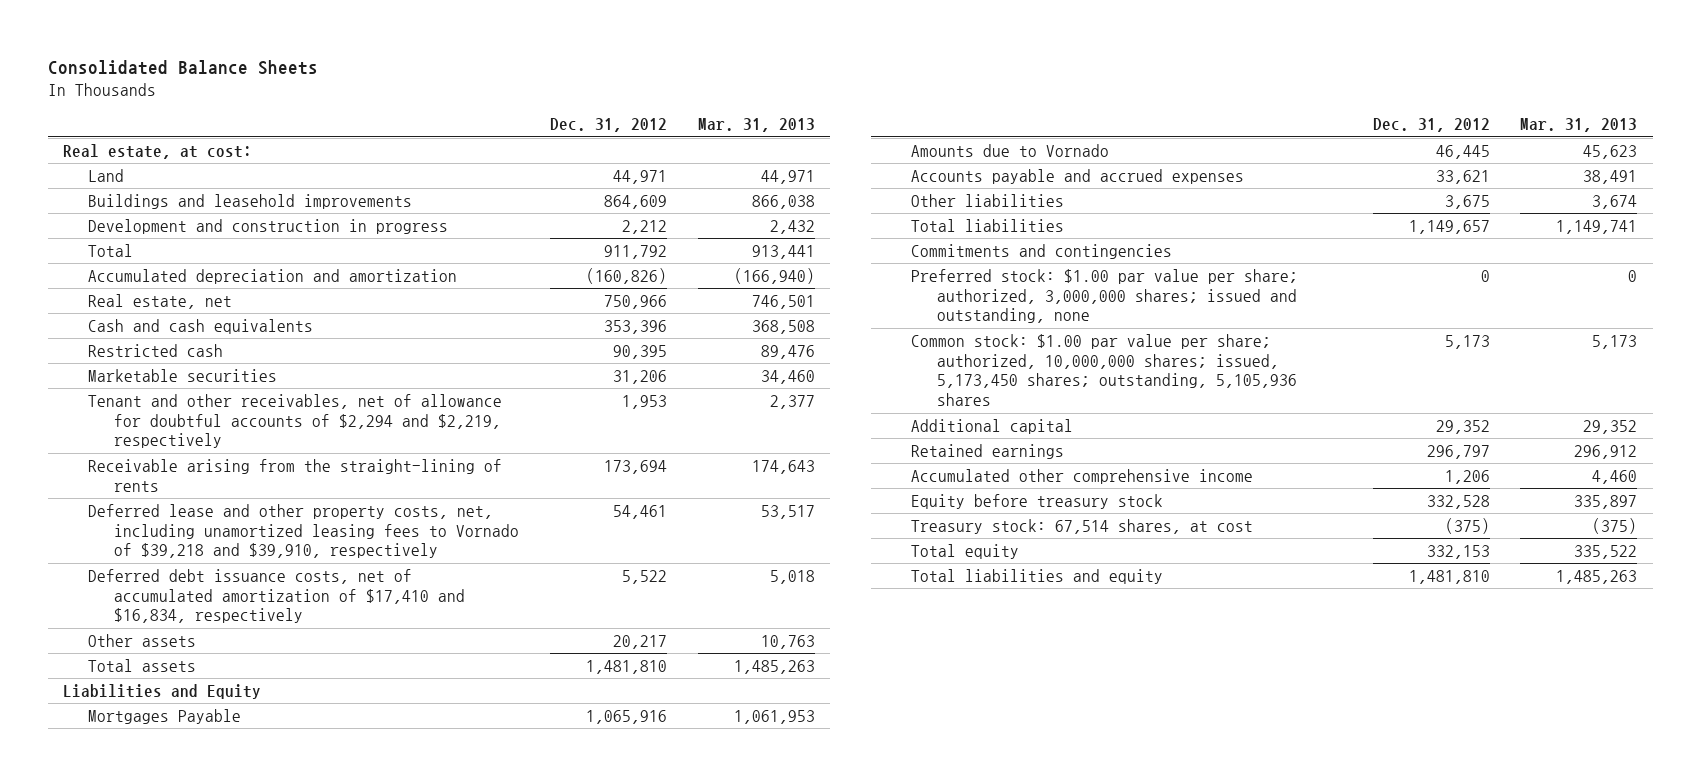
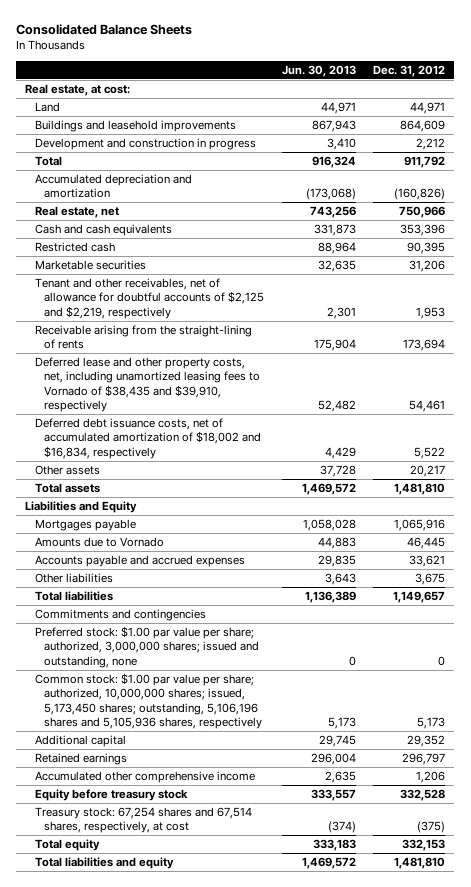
[697,118,815,133] Mar. 31, 2013 -> none
none -> [281,64,356,77] Jun. 30, 2013
[88,393,503,449] Tenant and other receivables, net of allowance for doubtful accounts of $2,294 and $2,219, respectively -> [34,277,265,319] Tenant and other receivables, net of allowance for doubtful accounts of $2,125 and $2,219, respectively
[88,503,519,559] Deferred lease and other property costs, net, including unamortized leasing fees to Vornado of $39,218 and $39,910, respectively -> [34,356,261,413] Deferred lease and other property costs, net, including unamortized leasing fees to Vornado of $38,435 and $39,910, respectively
[88,568,465,624] Deferred debt issuance costs, net of accumulated amortization of $17,410 and $16,834, respectively -> [34,417,262,459] Deferred debt issuance costs, net of accumulated amortization of $18,002 and $16,834, respectively
[88,708,242,724] Mortgages Payable -> [34,518,136,531] Mortgages payable
[911,333,1297,407] Common stock: $1.00 par value per share; authorized, 10,000,000 shares; issued, 5,173,450 shares; outstanding, 5,105,936 shares -> [34,672,263,730] Common stock: $1.00 par value per share; authorized, 10,000,000 shares; issued, 5,173,450 shares; outstanding, 5,106,196 shares and 5,105,936 shares, respectively
[911,518,1254,534] Treasury stock: 67,514 shares, at cost -> [34,806,252,834] Treasury stock: 67,254 shares and 67,514 shares, respectively, at cost

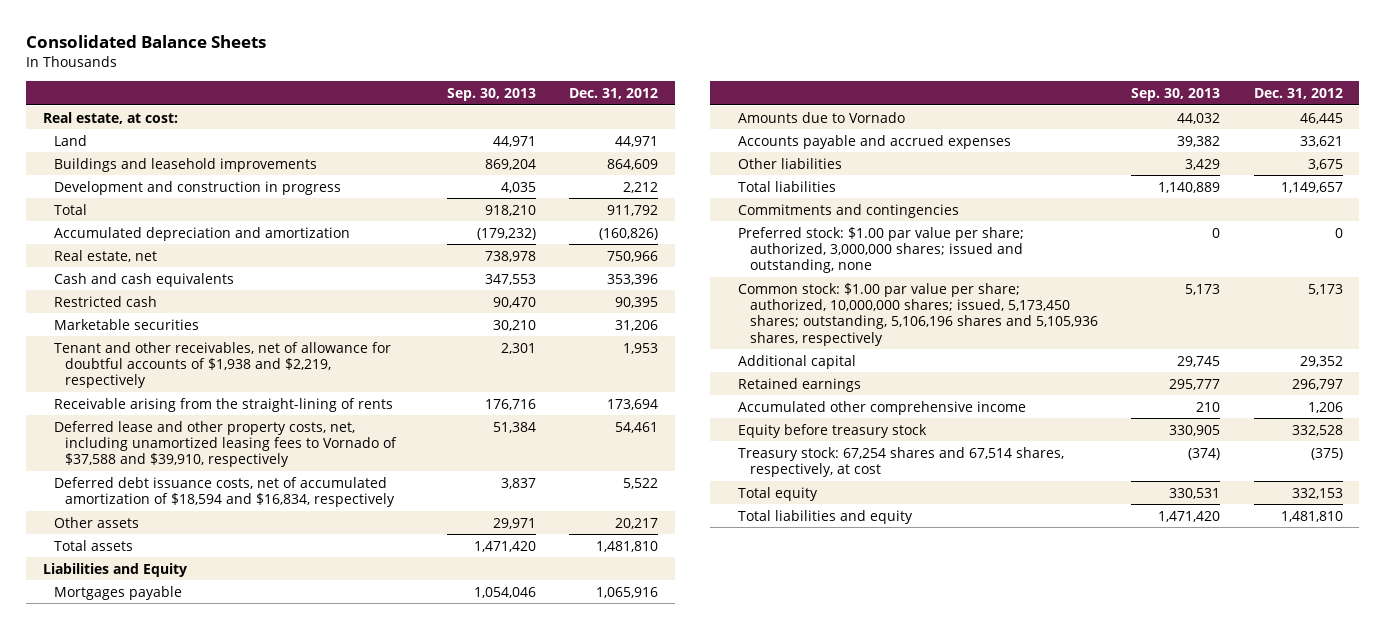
[281,64,356,77] Jun. 30, 2013 -> none
none -> [446,88,536,102] Sep. 30, 2013
[34,277,265,319] Tenant and other receivables, net of allowance for doubtful accounts of $2,125 and $2,219, respectively -> [53,341,391,389] Tenant and other receivables, net of allowance for doubtful accounts of $1,938 and $2,219, respectively
[34,356,261,413] Deferred lease and other property costs, net, including unamortized leasing fees to Vornado of $38,435 and $39,910, respectively -> [53,420,398,468] Deferred lease and other property costs, net, including unamortized leasing fees to Vornado of $37,588 and $39,910, respectively
[34,417,262,459] Deferred debt issuance costs, net of accumulated amortization of $18,002 and $16,834, respectively -> [53,476,396,508] Deferred debt issuance costs, net of accumulated amortization of $18,594 and $16,834, respectively

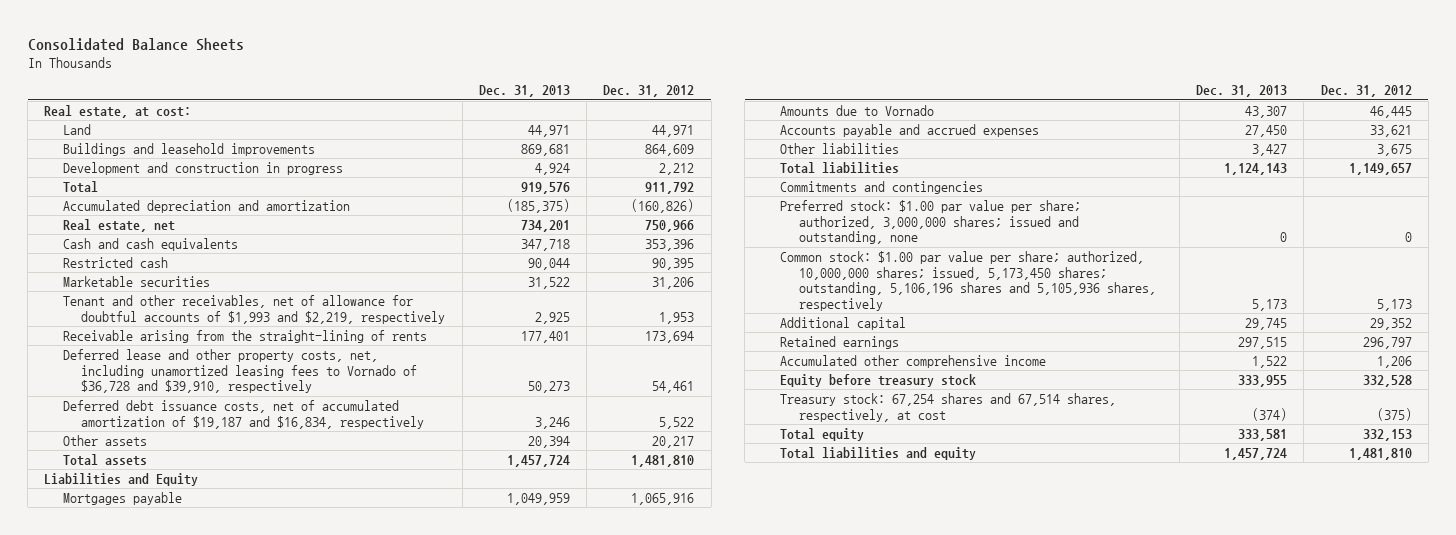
[446,88,536,102] Sep. 30, 2013 -> none
none -> [478,85,570,98] Dec. 31, 2013
[53,341,391,389] Tenant and other receivables, net of allowance for doubtful accounts of $1,938 and $2,219, respectively -> [62,294,446,324] Tenant and other receivables, net of allowance for doubtful accounts of $1,993 and $2,219, respectively
[53,420,398,468] Deferred lease and other property costs, net, including unamortized leasing fees to Vornado of $37,588 and $39,910, respectively -> [62,348,418,394] Deferred lease and other property costs, net, including unamortized leasing fees to Vornado of $36,728 and $39,910, respectively
[53,476,396,508] Deferred debt issuance costs, net of accumulated amortization of $18,594 and $16,834, respectively -> [62,399,425,429] Deferred debt issuance costs, net of accumulated amortization of $19,187 and $16,834, respectively

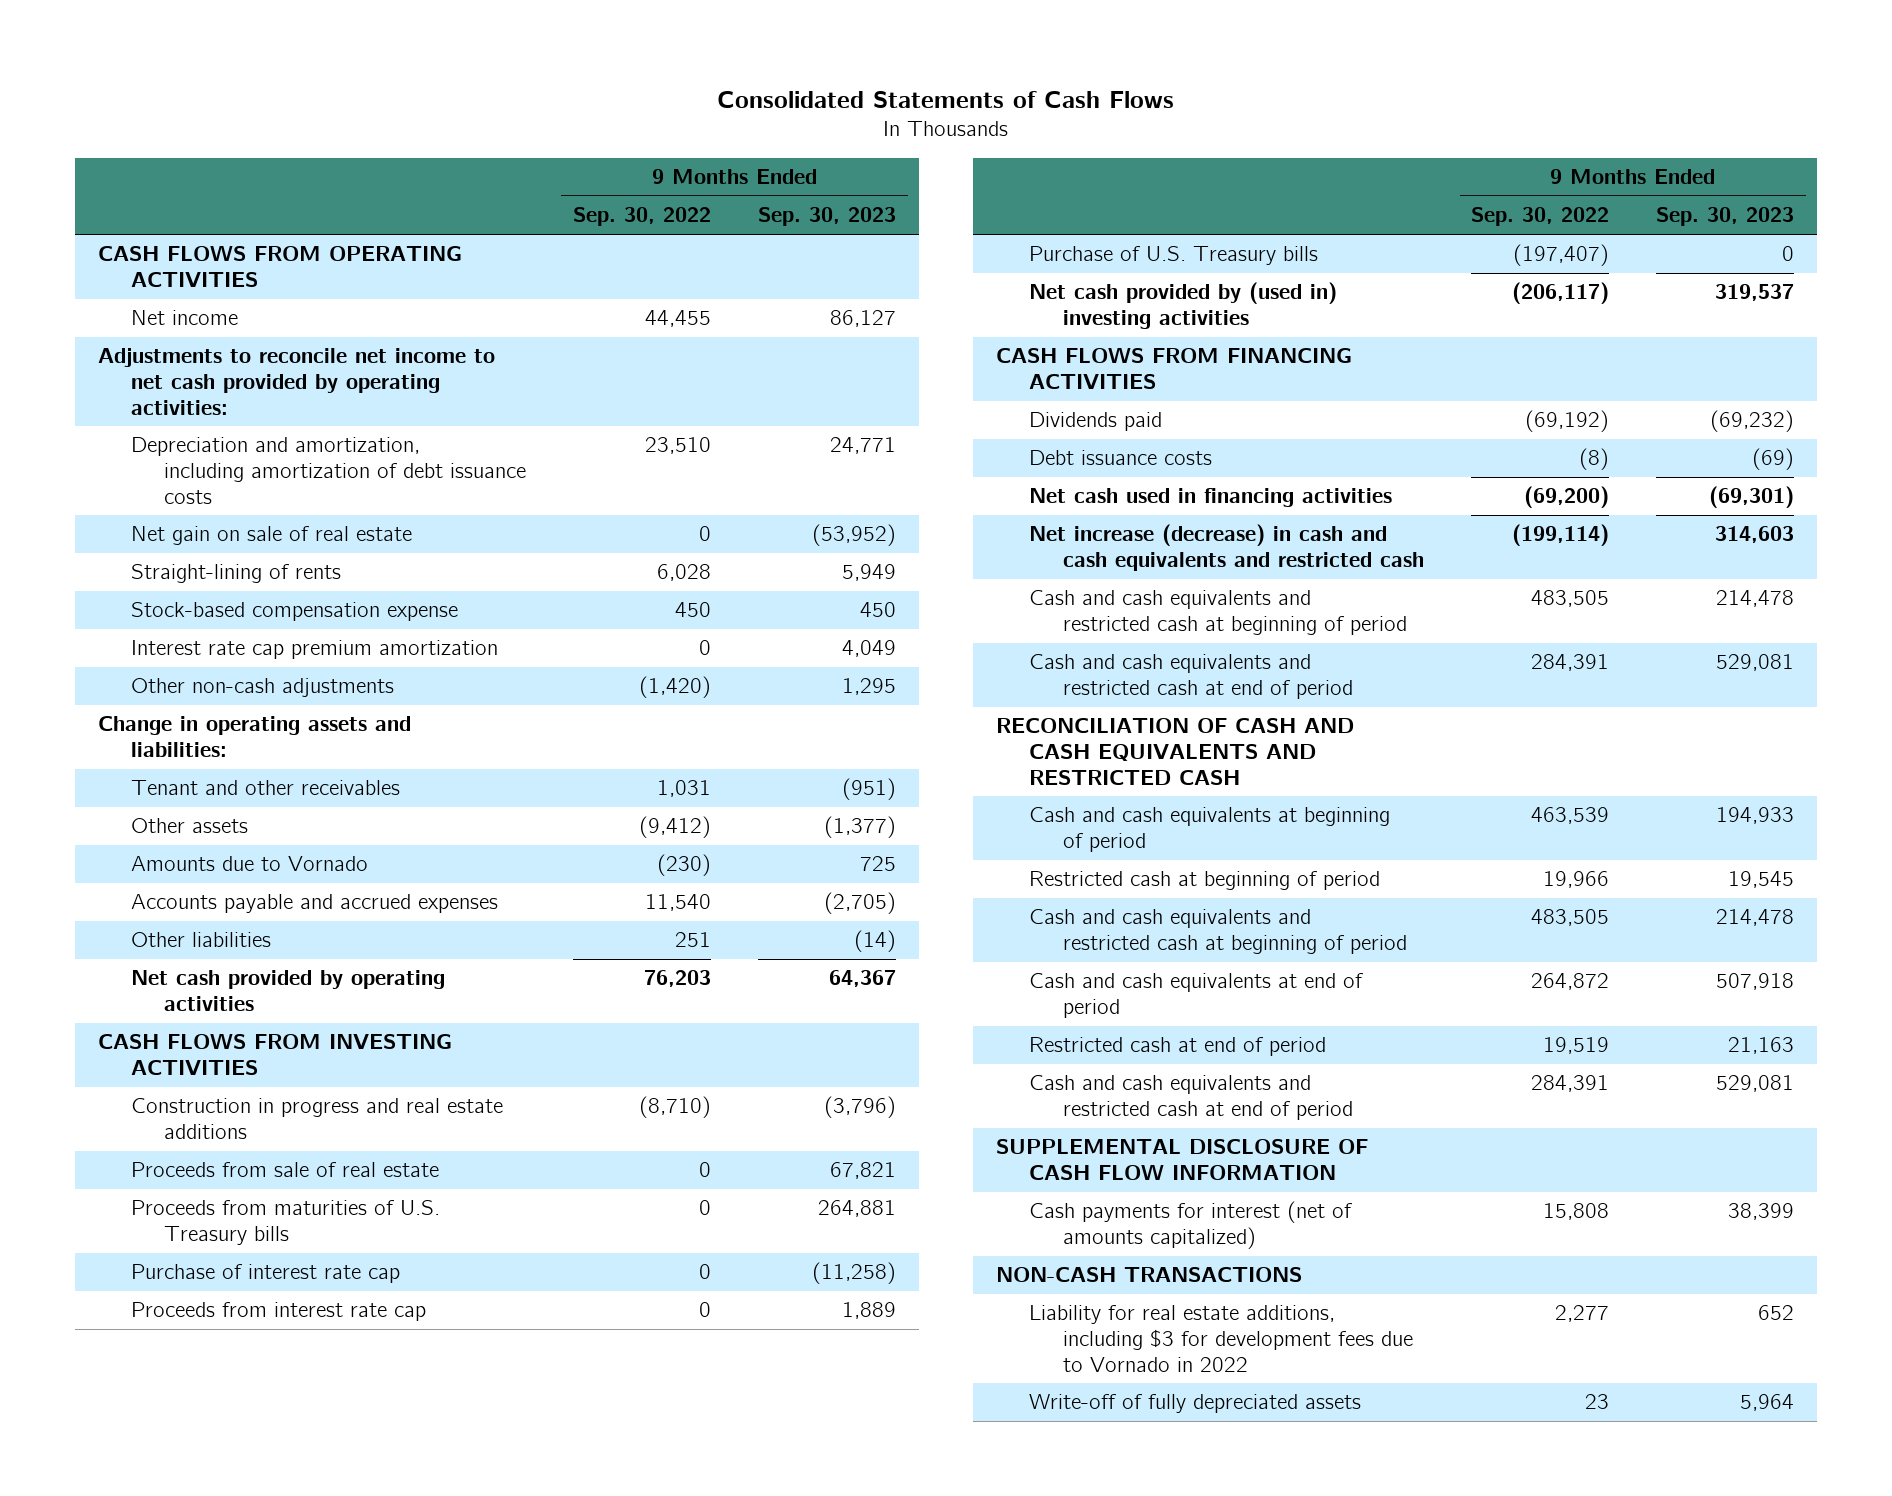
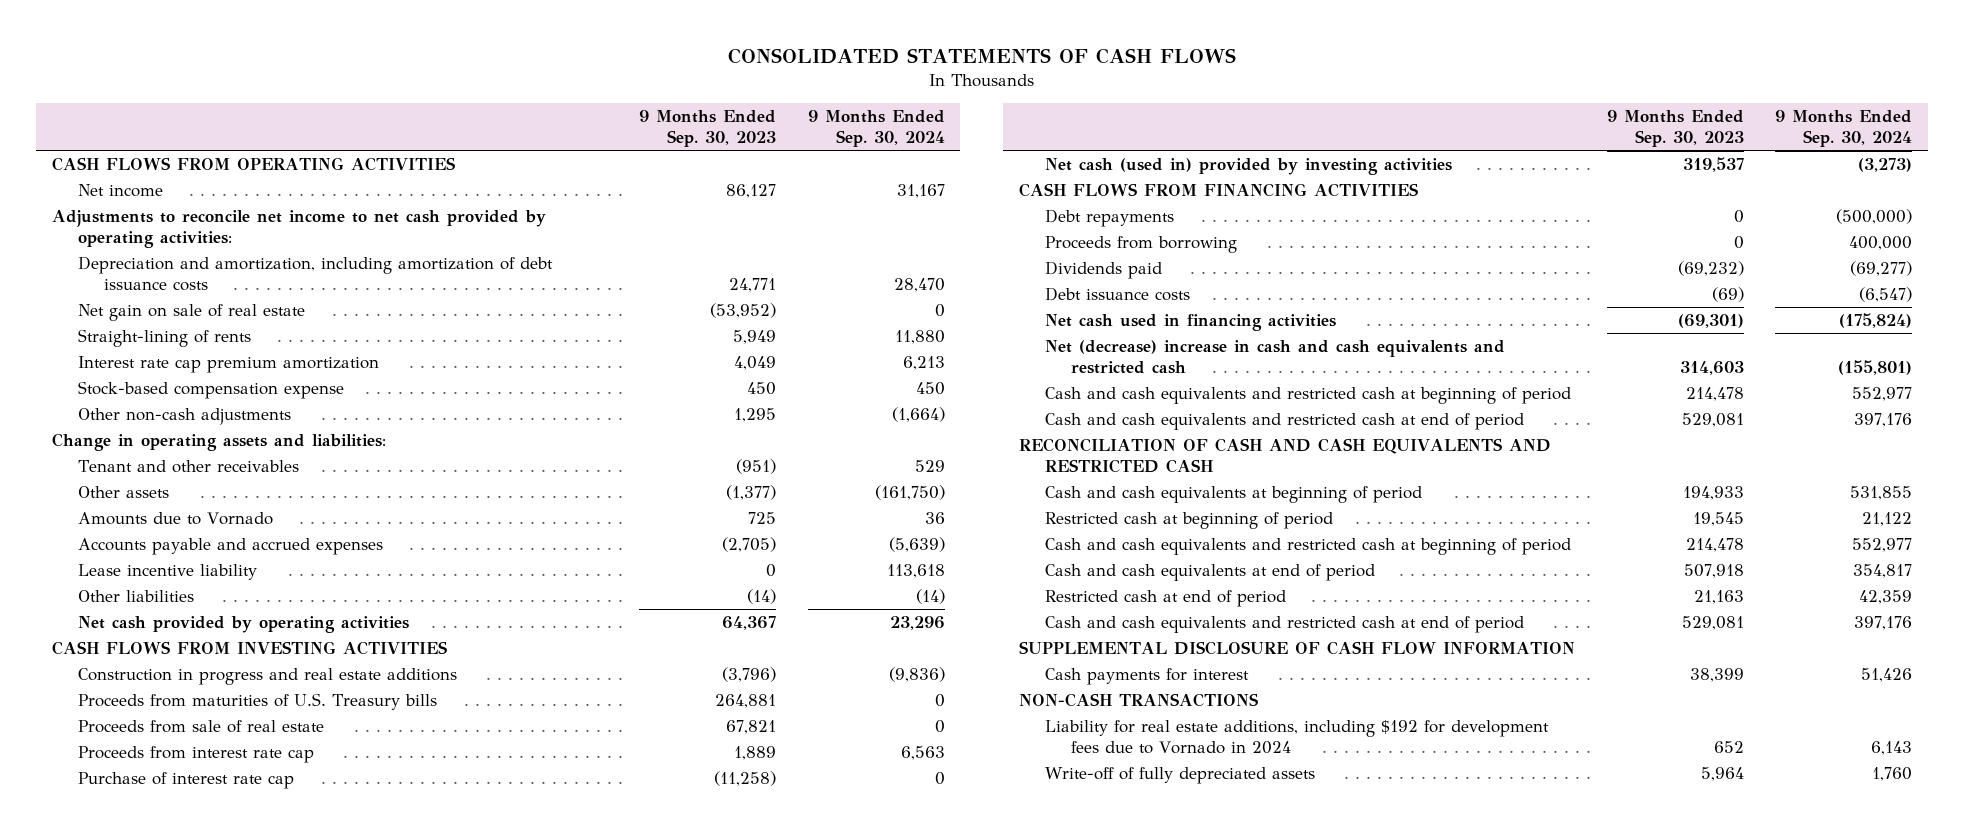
[716,90,1174,108] Consolidated Statements of Cash Flows -> [727,47,1236,64] CONSOLIDATED STATEMENTS OF CASH FLOWS
[573,207,712,227] Sep. 30, 2022 -> none
none -> [807,110,945,147] 9 Months Ended Sep. 30, 2024
[131,602,459,622] Stock-based compensation expense -> [77,381,344,400] Stock-based compensation expense
none -> [77,564,257,581] Lease incentive liability
[131,1162,440,1178] Proceeds from sale of real estate -> [77,720,324,734] Proceeds from sale of real estate
[1029,246,1319,266] Purchase of U.S. Treasury bills -> none
[131,1264,401,1284] Purchase of interest rate cap -> [77,772,294,790] Purchase of interest rate cap
[1029,282,1338,330] Net cash provided by (used in) investing activities -> [1045,158,1453,176] Net cash (used in) provided by investing activities
none -> [1045,209,1175,228] Debt repayments
none -> [1045,236,1238,254] Proceeds from borrowing
[1029,524,1424,572] Net increase (decrease) in cash and cash equivalents and restricted cash -> [1045,340,1506,374] Net (decrease) increase in cash and cash equivalents and restricted cash
[1029,1201,1353,1250] Cash payments for interest (net of amounts capitalized) -> [1045,668,1250,686] Cash payments for interest
[1029,1305,1413,1372] Liability for real estate additions, including $3 for development fees due to Vornado in 2022 -> [1045,720,1550,754] Liability for real estate additions, including $192 for development fees due to Vornado in 2024

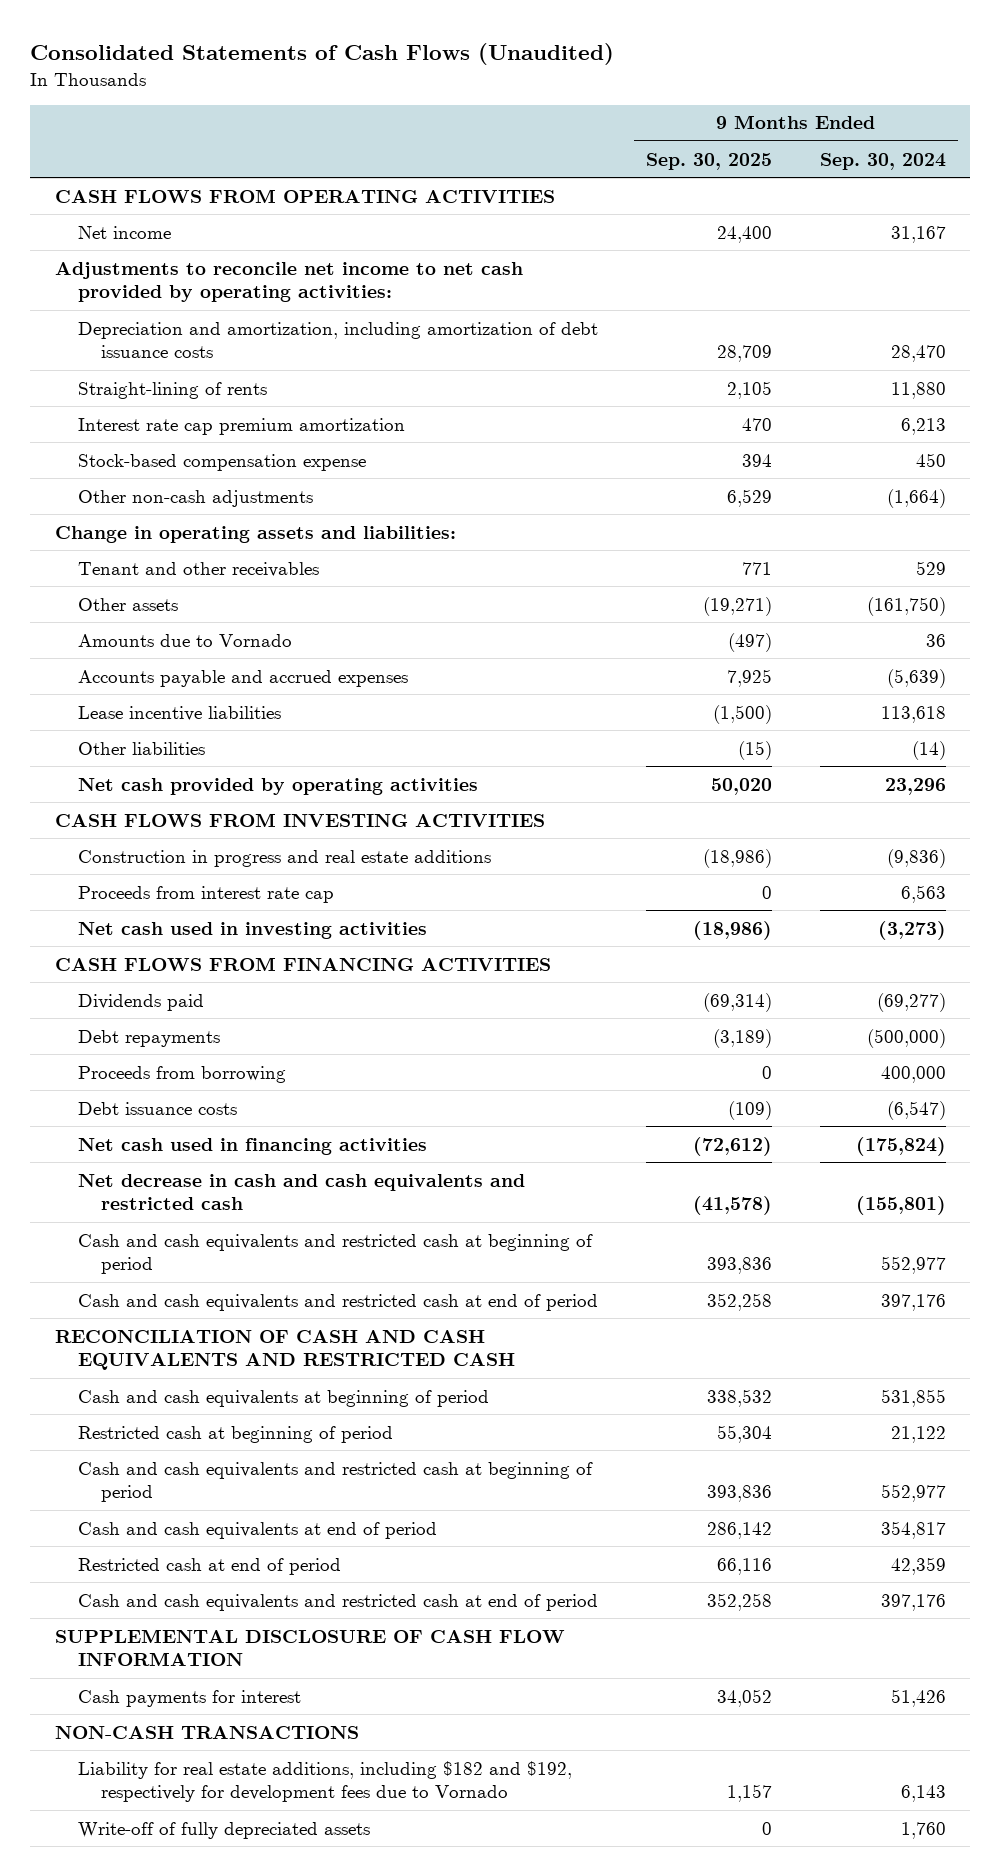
[727,47,1236,64] CONSOLIDATED STATEMENTS OF CASH FLOWS -> [30,42,615,65] Consolidated Statements of Cash Flows (Unaudited)
[639,110,777,147] 9 Months Ended Sep. 30, 2023 -> none
none -> [646,152,773,170] Sep. 30, 2025
[77,304,305,322] Net gain on sale of real estate -> none
[77,564,257,581] Lease incentive liability -> [77,705,281,721] Lease incentive liabilities
[77,693,437,711] Proceeds from maturities of U.S. Treasury bills -> none
[77,720,324,734] Proceeds from sale of real estate -> none
[77,772,294,790] Purchase of interest rate cap -> none
[1045,158,1453,176] Net cash (used in) provided by investing activities -> [77,921,427,939] Net cash used in investing activities
[1045,261,1163,280] Dividends paid -> [77,993,204,1011] Dividends paid
[1045,340,1506,374] Net (decrease) increase in cash and cash equivalents and restricted cash -> [77,1173,525,1211] Net decrease in cash and cash equivalents and restricted cash
[1045,720,1550,754] Liability for real estate additions, including $192 for development fees due to Vornado in 2024 -> [77,1760,572,1803] Liability for real estate additions, including $182 and $192, respectively for development fees due to Vornado

